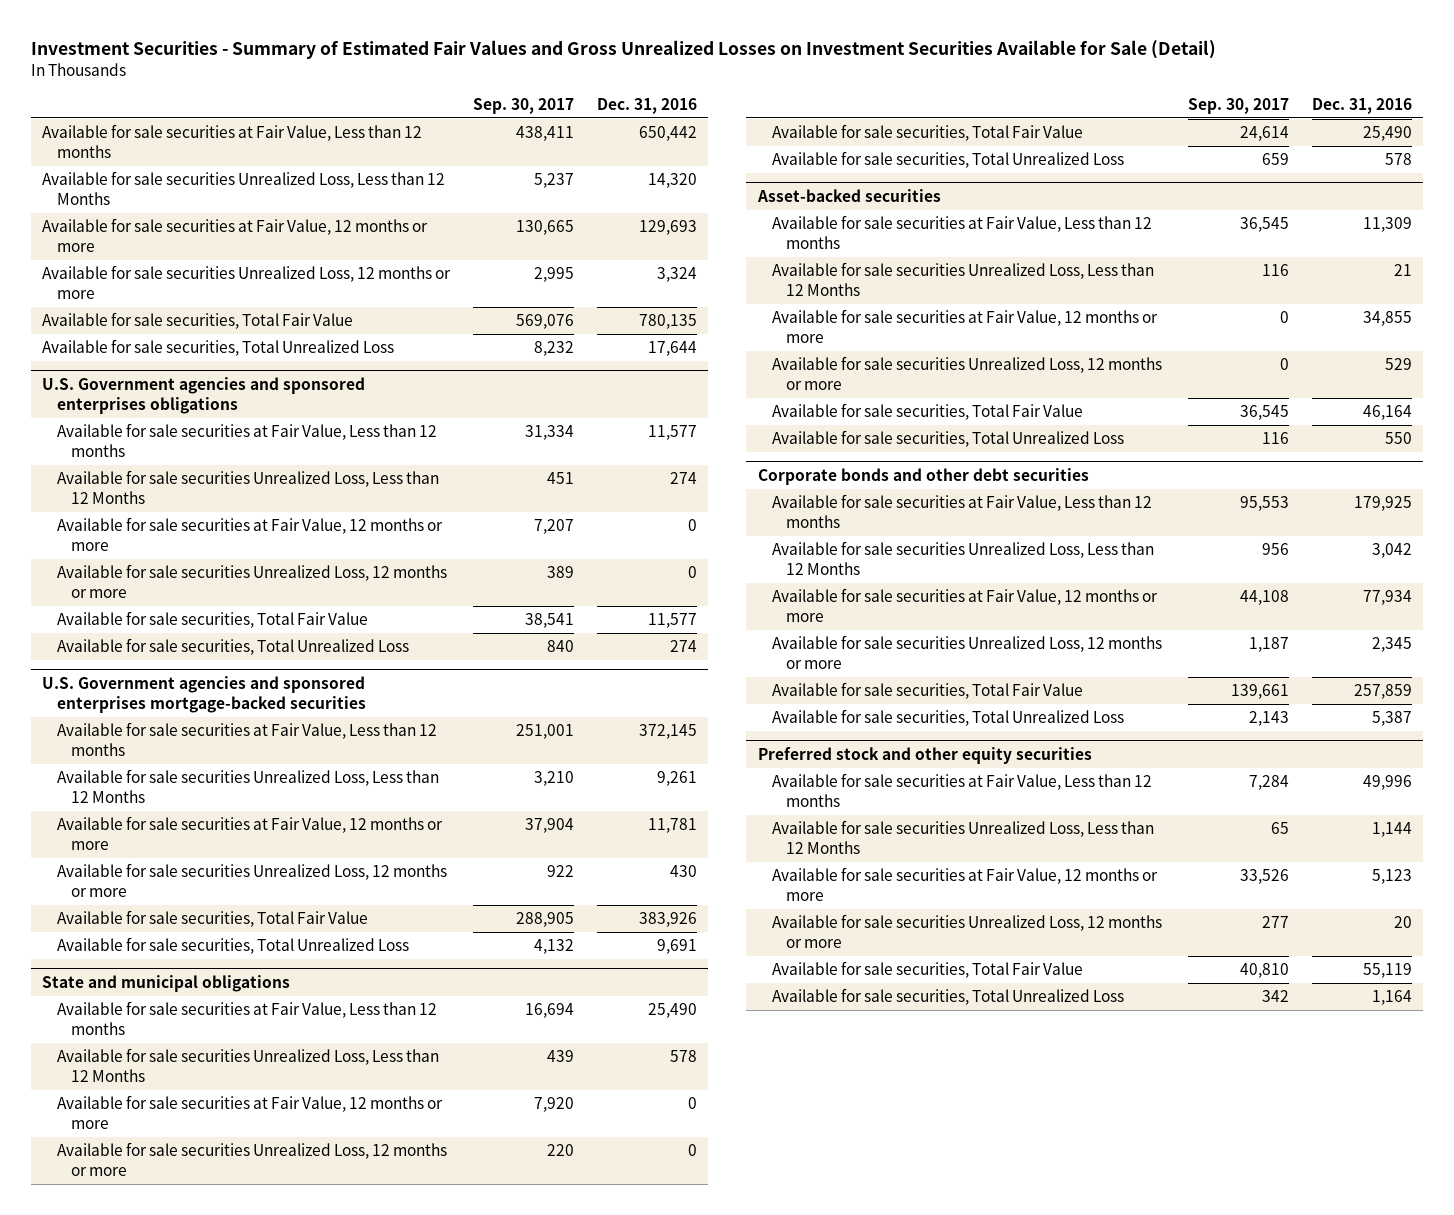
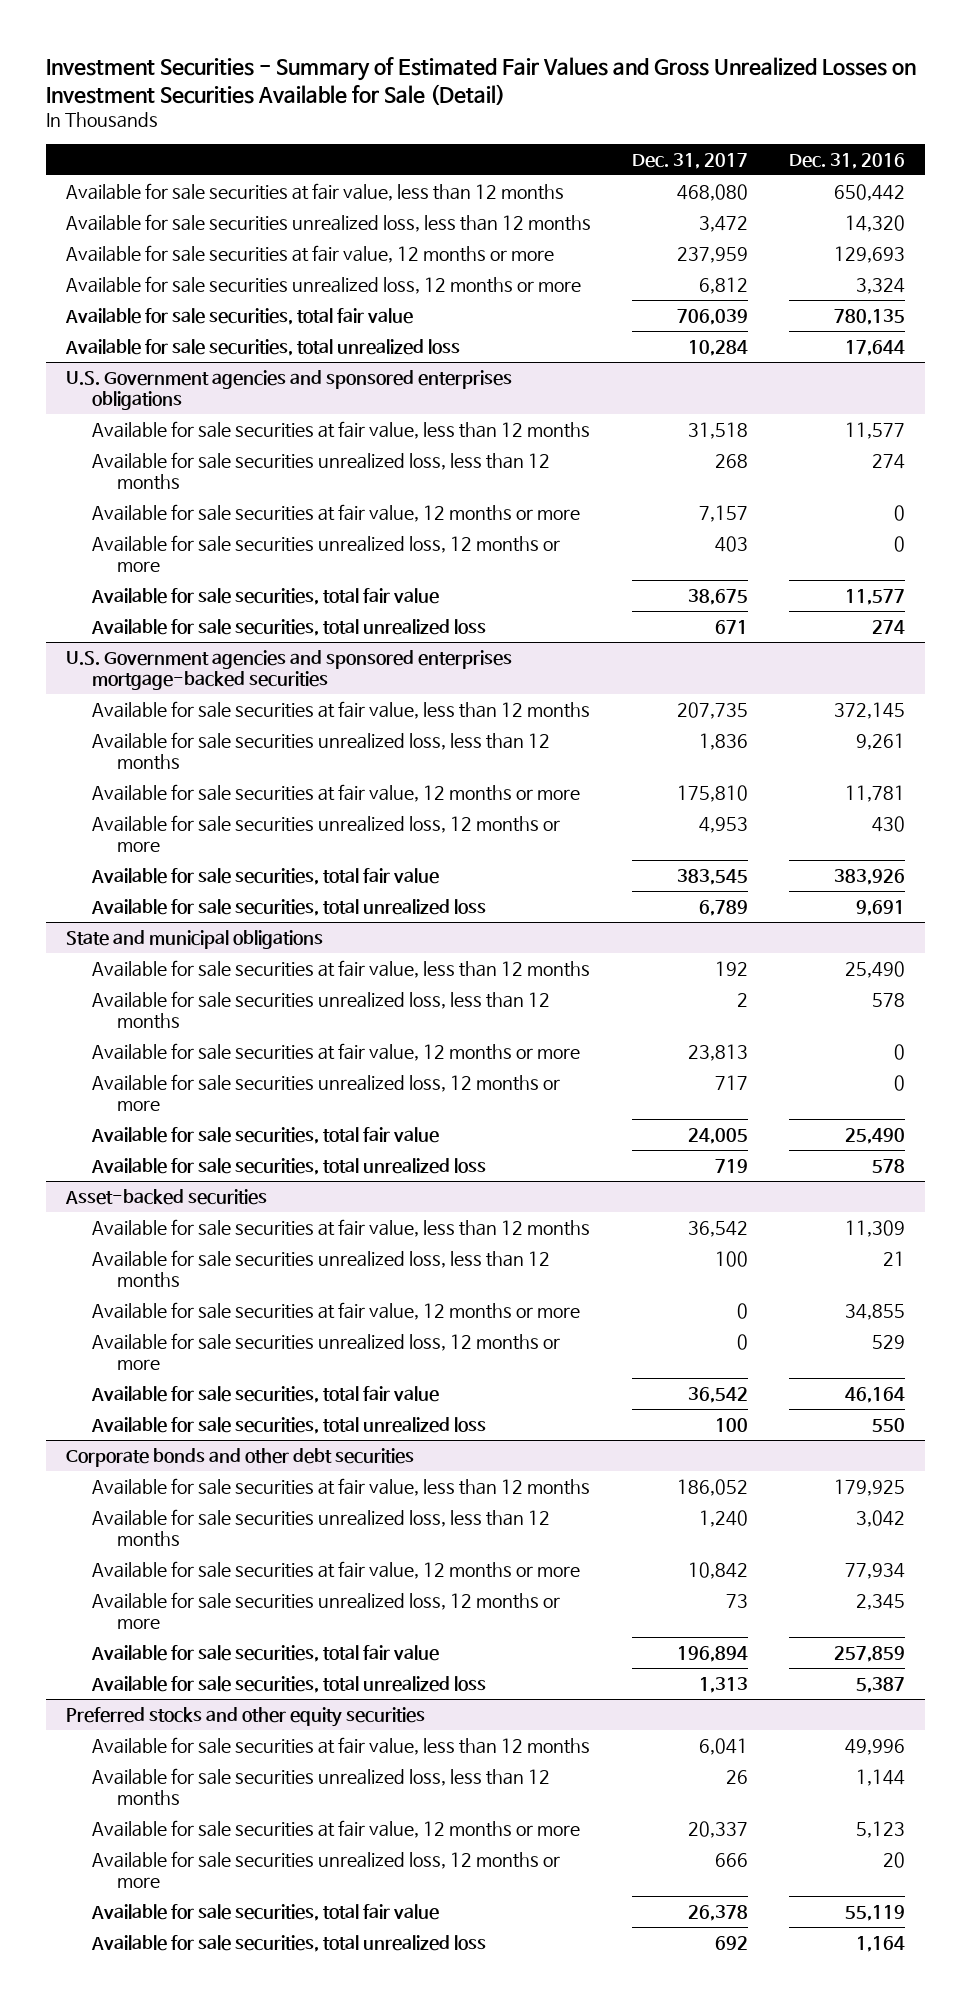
[472,98,574,115] Sep. 30, 2017 -> none
none -> [632,152,749,169] Dec. 31, 2017
[42,124,423,159] Available for sale securities at Fair Value, Less than 12 months -> [66,182,565,201] Available for sale securities at fair value, less than 12 months
[42,171,446,206] Available for sale securities Unrealized Loss, Less than 12 Months -> [66,213,592,232] Available for sale securities unrealized loss, less than 12 months
[42,218,429,253] Available for sale securities at Fair Value, 12 months or more -> [66,244,555,263] Available for sale securities at fair value, 12 months or more
[42,265,452,300] Available for sale securities Unrealized Loss, 12 months or more -> [66,275,582,294] Available for sale securities unrealized loss, 12 months or more
[42,312,354,330] Available for sale securities, Total Fair Value -> [65,307,414,325] Available for sale securities, total fair value
[42,339,395,357] Available for sale securities, Total Unrealized Loss -> [65,338,461,356] Available for sale securities, total unrealized loss
[56,423,437,458] Available for sale securities at Fair Value, Less than 12 months -> [91,420,590,439] Available for sale securities at fair value, less than 12 months
[56,470,439,505] Available for sale securities Unrealized Loss, Less than 12 Months -> [91,451,550,491] Available for sale securities unrealized loss, less than 12 months
[56,517,443,552] Available for sale securities at Fair Value, 12 months or more -> [91,503,580,522] Available for sale securities at fair value, 12 months or more
[56,564,447,599] Available for sale securities Unrealized Loss, 12 months or more -> [91,534,560,573] Available for sale securities unrealized loss, 12 months or more
[56,611,368,629] Available for sale securities, Total Fair Value -> [90,587,439,605] Available for sale securities, total fair value
[56,638,409,656] Available for sale securities, Total Unrealized Loss -> [90,618,486,636] Available for sale securities, total unrealized loss
[56,722,437,757] Available for sale securities at Fair Value, Less than 12 months -> [91,700,590,719] Available for sale securities at fair value, less than 12 months
[56,769,439,804] Available for sale securities Unrealized Loss, Less than 12 Months -> [91,731,550,771] Available for sale securities unrealized loss, less than 12 months
[56,816,443,851] Available for sale securities at Fair Value, 12 months or more -> [91,783,580,802] Available for sale securities at fair value, 12 months or more
[56,863,447,898] Available for sale securities Unrealized Loss, 12 months or more -> [91,814,560,853] Available for sale securities unrealized loss, 12 months or more
[56,910,368,928] Available for sale securities, Total Fair Value -> [90,867,439,885] Available for sale securities, total fair value
[56,937,409,955] Available for sale securities, Total Unrealized Loss -> [90,898,486,916] Available for sale securities, total unrealized loss
[56,1001,437,1036] Available for sale securities at Fair Value, Less than 12 months -> [91,959,590,978] Available for sale securities at fair value, less than 12 months
[56,1048,439,1083] Available for sale securities Unrealized Loss, Less than 12 Months -> [91,990,550,1030] Available for sale securities unrealized loss, less than 12 months
[56,1095,443,1130] Available for sale securities at Fair Value, 12 months or more -> [91,1042,580,1061] Available for sale securities at fair value, 12 months or more
[56,1142,447,1177] Available for sale securities Unrealized Loss, 12 months or more -> [91,1073,560,1112] Available for sale securities unrealized loss, 12 months or more
[771,124,1083,142] Available for sale securities, Total Fair Value -> [90,1126,439,1144] Available for sale securities, total fair value
[771,151,1124,169] Available for sale securities, Total Unrealized Loss -> [90,1157,486,1175] Available for sale securities, total unrealized loss
[771,215,1152,250] Available for sale securities at Fair Value, Less than 12 months -> [91,1218,590,1237] Available for sale securities at fair value, less than 12 months
[771,262,1154,297] Available for sale securities Unrealized Loss, Less than 12 Months -> [91,1249,550,1289] Available for sale securities unrealized loss, less than 12 months
[771,309,1158,344] Available for sale securities at Fair Value, 12 months or more -> [91,1301,580,1320] Available for sale securities at fair value, 12 months or more
[771,356,1162,391] Available for sale securities Unrealized Loss, 12 months or more -> [91,1332,560,1371] Available for sale securities unrealized loss, 12 months or more
[771,403,1083,421] Available for sale securities, Total Fair Value -> [90,1385,439,1403] Available for sale securities, total fair value
[771,430,1124,448] Available for sale securities, Total Unrealized Loss -> [90,1416,486,1434] Available for sale securities, total unrealized loss
[771,494,1152,529] Available for sale securities at Fair Value, Less than 12 months -> [91,1477,590,1496] Available for sale securities at fair value, less than 12 months
[771,541,1154,576] Available for sale securities Unrealized Loss, Less than 12 Months -> [91,1508,550,1548] Available for sale securities unrealized loss, less than 12 months
[771,588,1158,623] Available for sale securities at Fair Value, 12 months or more -> [91,1560,580,1579] Available for sale securities at fair value, 12 months or more
[771,635,1162,670] Available for sale securities Unrealized Loss, 12 months or more -> [91,1591,560,1630] Available for sale securities unrealized loss, 12 months or more
[771,682,1083,700] Available for sale securities, Total Fair Value -> [90,1644,439,1662] Available for sale securities, total fair value
[771,709,1124,727] Available for sale securities, Total Unrealized Loss -> [90,1675,486,1693] Available for sale securities, total unrealized loss
[757,747,1092,765] Preferred stock and other equity securities -> [66,1706,426,1727] Preferred stocks and other equity securities
[771,773,1152,808] Available for sale securities at Fair Value, Less than 12 months -> [91,1736,590,1755] Available for sale securities at fair value, less than 12 months
[771,820,1154,855] Available for sale securities Unrealized Loss, Less than 12 Months -> [91,1767,550,1807] Available for sale securities unrealized loss, less than 12 months
[771,867,1158,902] Available for sale securities at Fair Value, 12 months or more -> [91,1819,580,1838] Available for sale securities at fair value, 12 months or more
[771,914,1162,949] Available for sale securities Unrealized Loss, 12 months or more -> [91,1850,560,1889] Available for sale securities unrealized loss, 12 months or more
[771,961,1083,979] Available for sale securities, Total Fair Value -> [90,1903,439,1921] Available for sale securities, total fair value
[771,988,1124,1006] Available for sale securities, Total Unrealized Loss -> [90,1934,486,1952] Available for sale securities, total unrealized loss

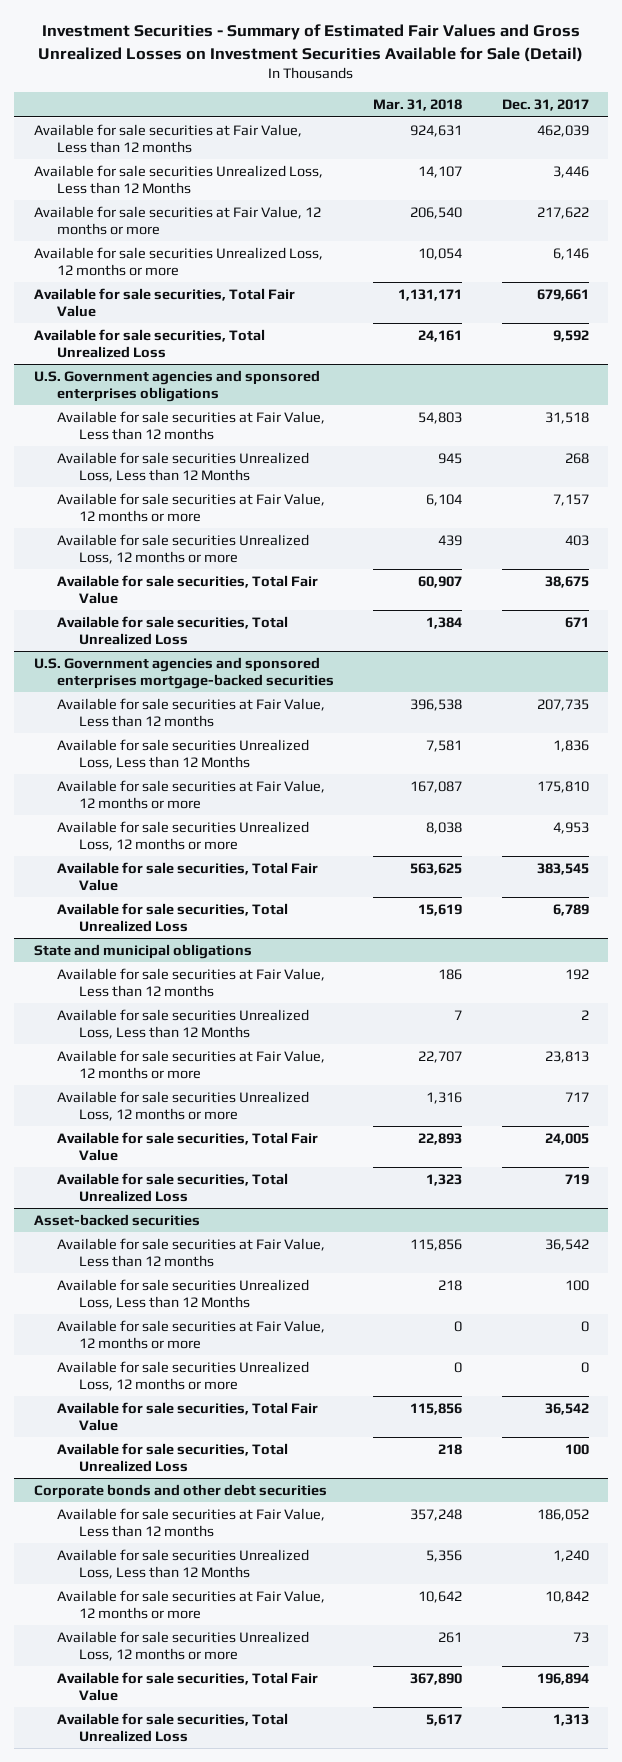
[788,152,905,169] Dec. 31, 2016 -> none
none -> [373,99,463,112] Mar. 31, 2018
[66,182,565,201] Available for sale securities at fair value, less than 12 months -> [33,123,302,153] Available for sale securities at Fair Value, Less than 12 months
[677,183,749,201] 468,080 -> [536,124,589,137] 462,039
[66,213,592,232] Available for sale securities unrealized loss, less than 12 months -> [33,164,323,194] Available for sale securities Unrealized Loss, Less than 12 Months
[699,215,749,232] 3,472 -> [552,165,589,178] 3,446
[66,244,555,263] Available for sale securities at fair value, 12 months or more -> [33,205,321,235] Available for sale securities at Fair Value, 12 months or more
[677,246,749,263] 237,959 -> [536,206,589,219] 217,622
[66,275,582,294] Available for sale securities unrealized loss, 12 months or more -> [33,246,323,276] Available for sale securities Unrealized Loss, 12 months or more
[699,276,749,294] 6,812 -> [552,247,589,260] 6,146
[65,307,414,325] Available for sale securities, total fair value -> [33,287,295,317] Available for sale securities, Total Fair Value
[677,308,749,325] 706,039 -> [536,288,589,301] 679,661
[65,338,461,356] Available for sale securities, total unrealized loss -> [33,328,265,358] Available for sale securities, Total Unrealized Loss
[688,339,749,356] 10,284 -> [552,329,589,342] 9,592
[91,420,590,439] Available for sale securities at fair value, less than 12 months -> [56,410,325,440] Available for sale securities at Fair Value, Less than 12 months
[91,451,550,491] Available for sale securities unrealized loss, less than 12 months -> [56,451,309,482] Available for sale securities Unrealized Loss, Less than 12 Months
[91,503,580,522] Available for sale securities at fair value, 12 months or more -> [56,492,325,522] Available for sale securities at Fair Value, 12 months or more
[91,534,560,573] Available for sale securities unrealized loss, 12 months or more -> [56,533,309,564] Available for sale securities Unrealized Loss, 12 months or more
[90,587,439,605] Available for sale securities, total fair value -> [56,574,318,604] Available for sale securities, Total Fair Value
[90,618,486,636] Available for sale securities, total unrealized loss -> [56,615,288,645] Available for sale securities, Total Unrealized Loss
[91,700,590,719] Available for sale securities at fair value, less than 12 months -> [56,697,325,727] Available for sale securities at Fair Value, Less than 12 months
[91,731,550,771] Available for sale securities unrealized loss, less than 12 months -> [56,738,309,769] Available for sale securities Unrealized Loss, Less than 12 Months
[91,783,580,802] Available for sale securities at fair value, 12 months or more -> [56,779,325,809] Available for sale securities at Fair Value, 12 months or more
[91,814,560,853] Available for sale securities unrealized loss, 12 months or more -> [56,820,309,851] Available for sale securities Unrealized Loss, 12 months or more
[90,867,439,885] Available for sale securities, total fair value -> [56,861,318,891] Available for sale securities, Total Fair Value
[90,898,486,916] Available for sale securities, total unrealized loss -> [56,902,288,932] Available for sale securities, Total Unrealized Loss
[91,959,590,978] Available for sale securities at fair value, less than 12 months -> [56,967,325,997] Available for sale securities at Fair Value, Less than 12 months
[91,990,550,1030] Available for sale securities unrealized loss, less than 12 months -> [56,1008,309,1039] Available for sale securities Unrealized Loss, Less than 12 Months
[91,1042,580,1061] Available for sale securities at fair value, 12 months or more -> [56,1049,325,1079] Available for sale securities at Fair Value, 12 months or more
[91,1073,560,1112] Available for sale securities unrealized loss, 12 months or more -> [56,1090,309,1121] Available for sale securities Unrealized Loss, 12 months or more
[90,1126,439,1144] Available for sale securities, total fair value -> [56,1131,318,1161] Available for sale securities, Total Fair Value
[90,1157,486,1175] Available for sale securities, total unrealized loss -> [56,1172,288,1202] Available for sale securities, Total Unrealized Loss
[91,1218,590,1237] Available for sale securities at fair value, less than 12 months -> [56,1237,325,1267] Available for sale securities at Fair Value, Less than 12 months
[91,1249,550,1289] Available for sale securities unrealized loss, less than 12 months -> [56,1278,309,1309] Available for sale securities Unrealized Loss, Less than 12 Months
[91,1301,580,1320] Available for sale securities at fair value, 12 months or more -> [56,1319,325,1349] Available for sale securities at Fair Value, 12 months or more
[91,1332,560,1371] Available for sale securities unrealized loss, 12 months or more -> [56,1360,309,1391] Available for sale securities Unrealized Loss, 12 months or more
[90,1385,439,1403] Available for sale securities, total fair value -> [56,1401,318,1431] Available for sale securities, Total Fair Value
[90,1416,486,1434] Available for sale securities, total unrealized loss -> [56,1442,288,1472] Available for sale securities, Total Unrealized Loss
[66,1706,426,1727] Preferred stocks and other equity securities -> none
[91,1736,590,1755] Available for sale securities at fair value, less than 12 months -> none
[91,1767,550,1807] Available for sale securities unrealized loss, less than 12 months -> none
[91,1819,580,1838] Available for sale securities at fair value, 12 months or more -> none
[91,1850,560,1889] Available for sale securities unrealized loss, 12 months or more -> none
[90,1903,439,1921] Available for sale securities, total fair value -> none
[90,1934,486,1952] Available for sale securities, total unrealized loss -> none
[91,1477,590,1496] Available for sale securities at fair value, less than 12 months -> [56,1507,325,1537] Available for sale securities at Fair Value, Less than 12 months
[91,1508,550,1548] Available for sale securities unrealized loss, less than 12 months -> [56,1548,309,1579] Available for sale securities Unrealized Loss, Less than 12 Months
[91,1560,580,1579] Available for sale securities at fair value, 12 months or more -> [56,1589,325,1619] Available for sale securities at Fair Value, 12 months or more
[91,1591,560,1630] Available for sale securities unrealized loss, 12 months or more -> [56,1630,309,1661] Available for sale securities Unrealized Loss, 12 months or more
[90,1644,439,1662] Available for sale securities, total fair value -> [56,1671,318,1701] Available for sale securities, Total Fair Value
[90,1675,486,1693] Available for sale securities, total unrealized loss -> [56,1712,288,1742] Available for sale securities, Total Unrealized Loss

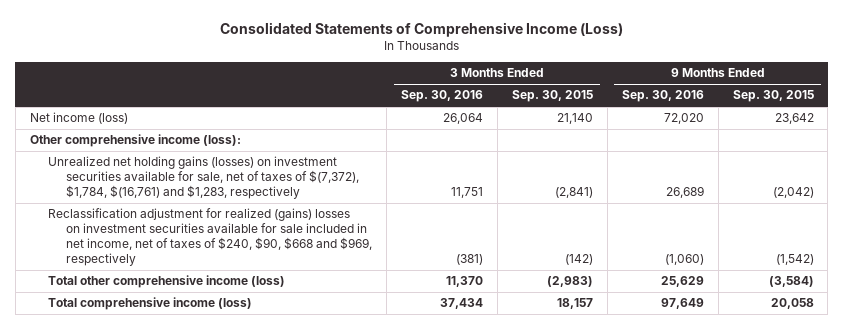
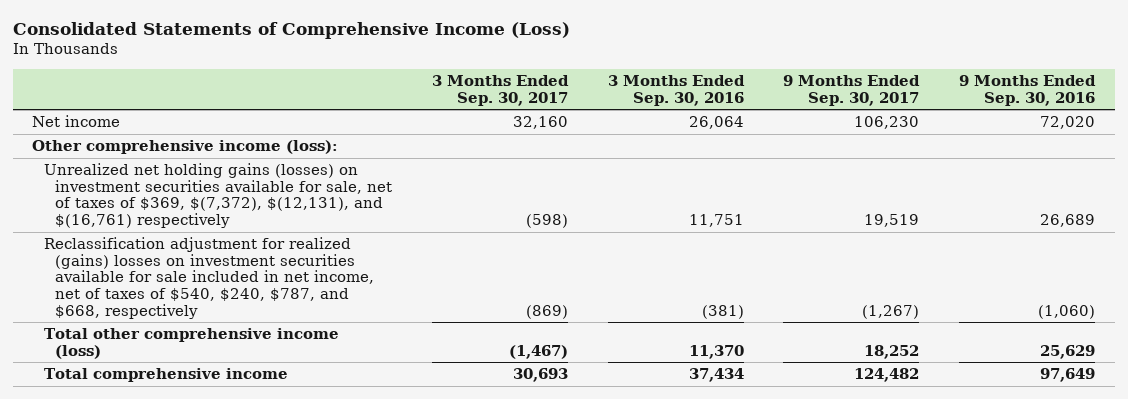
[511,90,593,103] Sep. 30, 2015 -> none
[732,90,814,103] Sep. 30, 2015 -> none
none -> [431,74,569,106] 3 Months Ended Sep. 30, 2017
none -> [783,74,921,106] 9 Months Ended Sep. 30, 2017
[29,112,128,125] Net income (loss) -> [32,115,121,128] Net income
[47,156,360,200] Unrealized net holding gains (losses) on investment securities available for sale, net of taxes of $(7,372), $1,784, $(16,761) and $1,283, respectively -> [43,163,392,229] Unrealized net holding gains (losses) on investment securities available for sale, net of taxes of $369, $(7,372), $(12,131), and $(16,761) respectively
[47,208,373,267] Reclassification adjustment for realized (gains) losses on investment securities available for sale included in net income, net of taxes of $240, $90, $668 and $969, respectively -> [43,237,374,319] Reclassification adjustment for realized (gains) losses on investment securities available for sale included in net income, net of taxes of $540, $240, $787, and $668, respectively
[47,297,252,311] Total comprehensive income (loss) -> [43,368,288,383] Total comprehensive income

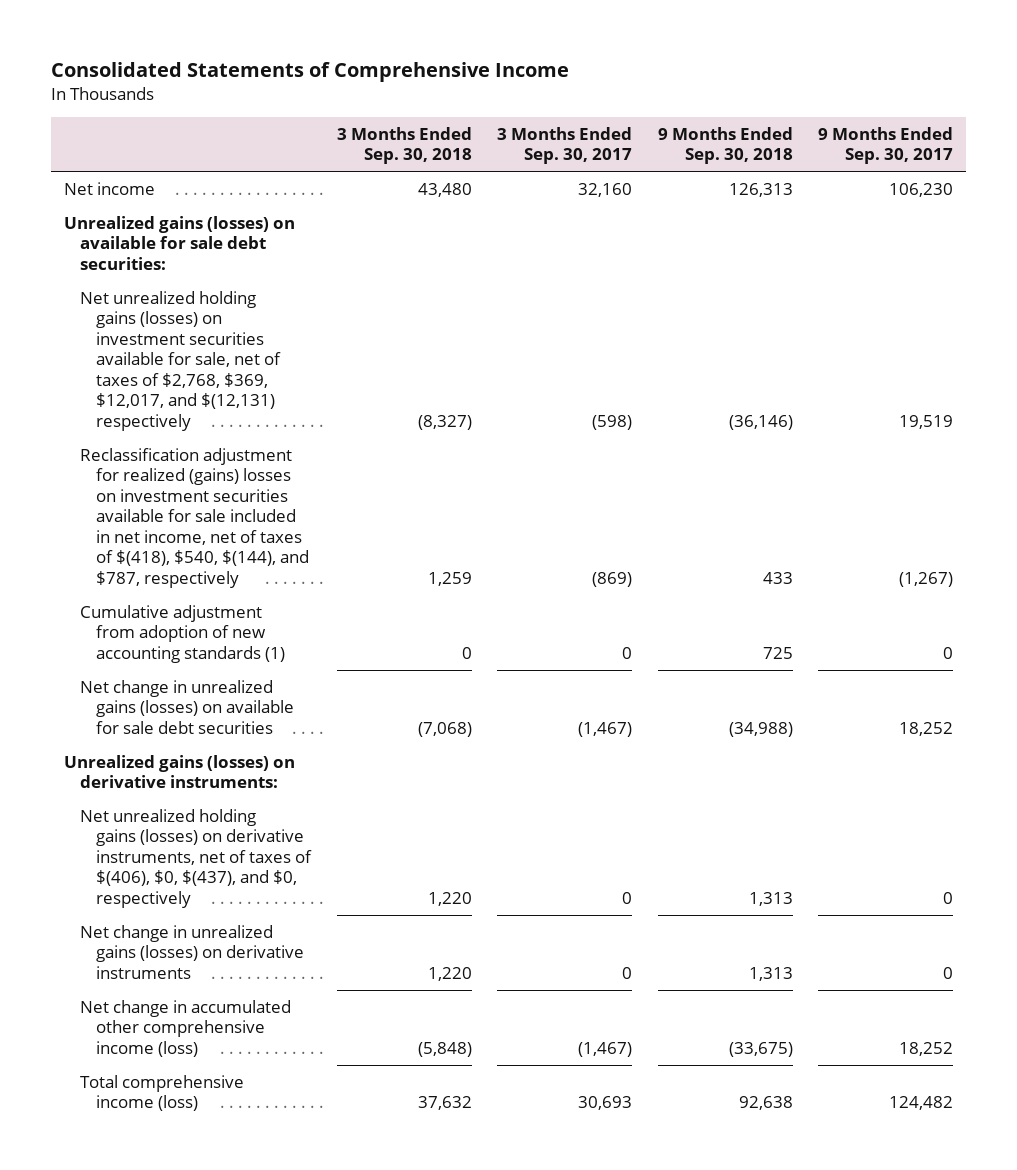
[12,21,570,39] Consolidated Statements of Comprehensive Income (Loss) -> [51,62,570,83] Consolidated Statements of Comprehensive Income
[607,74,745,106] 3 Months Ended Sep. 30, 2016 -> none
[959,74,1097,106] 9 Months Ended Sep. 30, 2016 -> none
none -> [336,126,472,165] 3 Months Ended Sep. 30, 2018
none -> [657,126,793,165] 9 Months Ended Sep. 30, 2018
[32,140,339,155] Other comprehensive income (loss): -> none
none -> [63,215,295,270] Unrealized gains (losses) on available for sale debt securities:
[43,163,392,229] Unrealized net holding gains (losses) on investment securities available for sale, net of taxes of $369, $(7,372), $(12,131), and $(16,761) respectively -> [80,290,282,431] Net unrealized holding gains (losses) on investment securities available for sale, net of taxes of $2,768, $369, $12,017, and $(12,131) respectively
[43,237,374,319] Reclassification adjustment for realized (gains) losses on investment securities available for sale included in net income, net of taxes of $540, $240, $787, and $668, respectively -> [80,447,310,588] Reclassification adjustment for realized (gains) losses on investment securities available for sale included in net income, net of taxes of $(418), $540, $(144), and $787, respectively
none -> [80,604,286,663] Cumulative adjustment from adoption of new accounting standards (1)
none -> [80,679,295,734] Net change in unrealized gains (losses) on available for sale debt securities
none -> [63,754,295,789] Unrealized gains (losses) on derivative instruments:
none -> [80,808,313,908] Net unrealized holding gains (losses) on derivative instruments, net of taxes of $(406), $0, $(437), and $0, respectively
none -> [80,924,305,979] Net change in unrealized gains (losses) on derivative instruments
[43,328,339,359] Total other comprehensive income (loss) -> [80,999,292,1057] Net change in accumulated other comprehensive income (loss)
[43,368,288,383] Total comprehensive income -> [80,1074,245,1112] Total comprehensive income (loss)

